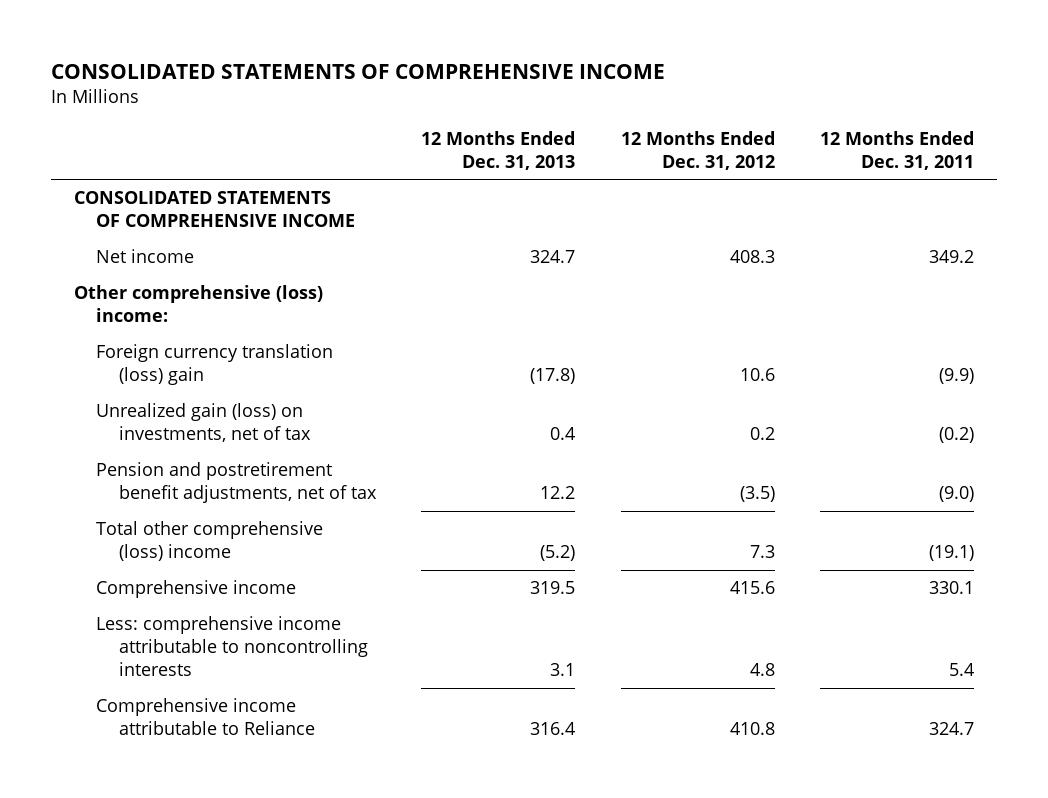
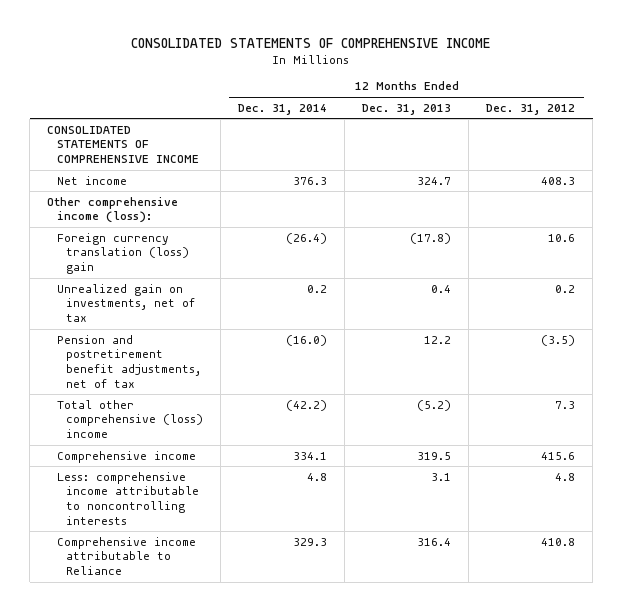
[820,130,975,170] 12 Months Ended Dec. 31, 2011 -> none
none -> [238,103,328,115] Dec. 31, 2014
[74,285,324,323] Other comprehensive (loss) income: -> [47,196,179,224] Other comprehensive income (loss):
[96,403,311,443] Unrealized gain (loss) on investments, net of tax -> [56,283,196,323] Unrealized gain on investments, net of tax

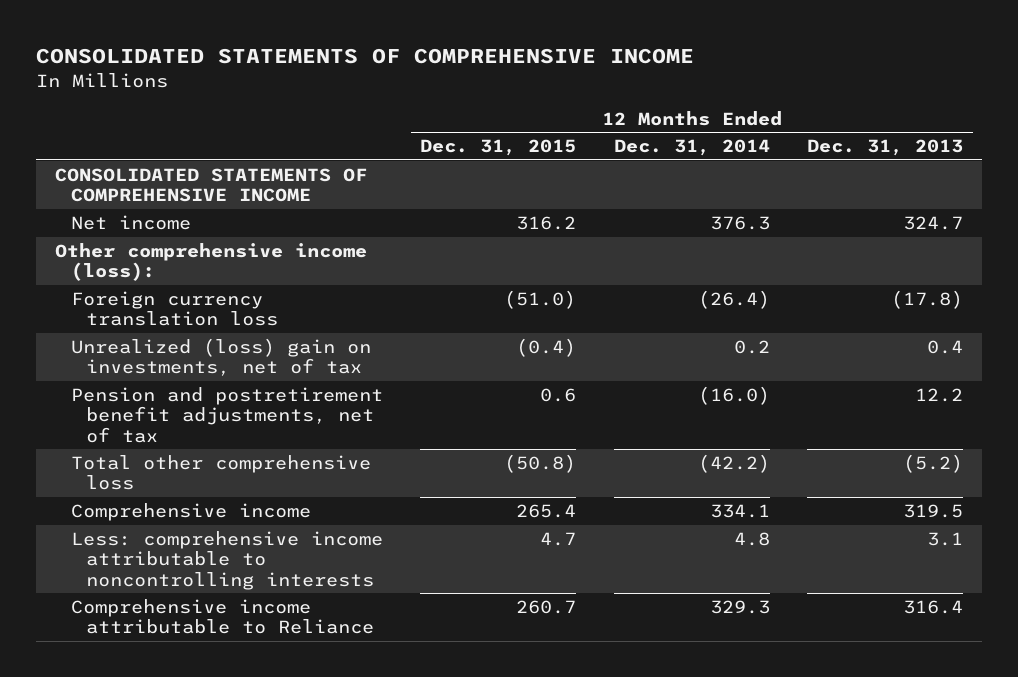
[486,103,576,115] Dec. 31, 2012 -> none
none -> [420,139,577,157] Dec. 31, 2015
[56,232,190,275] Foreign currency translation (loss) gain -> [70,290,279,327] Foreign currency translation loss
[56,283,196,323] Unrealized gain on investments, net of tax -> [70,337,371,377] Unrealized (loss) gain on investments, net of tax
[56,399,204,439] Total other comprehensive (loss) income -> [70,454,371,491] Total other comprehensive loss

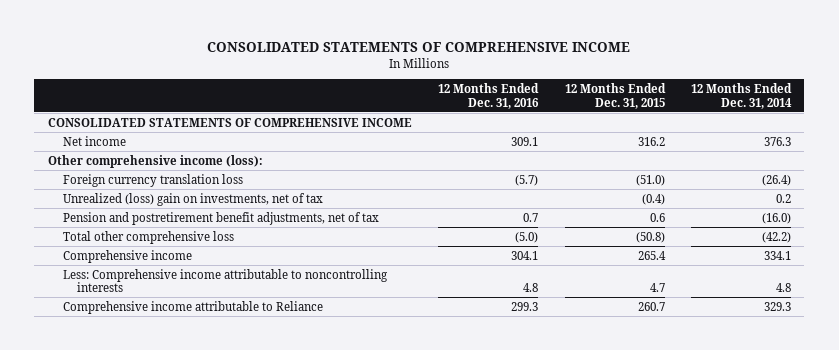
[807,139,964,157] Dec. 31, 2013 -> none
none -> [438,82,540,109] 12 Months Ended Dec. 31, 2016
[70,530,383,590] Less: comprehensive income attributable to noncontrolling interests -> [62,268,388,293] Less: Comprehensive income attributable to noncontrolling interests

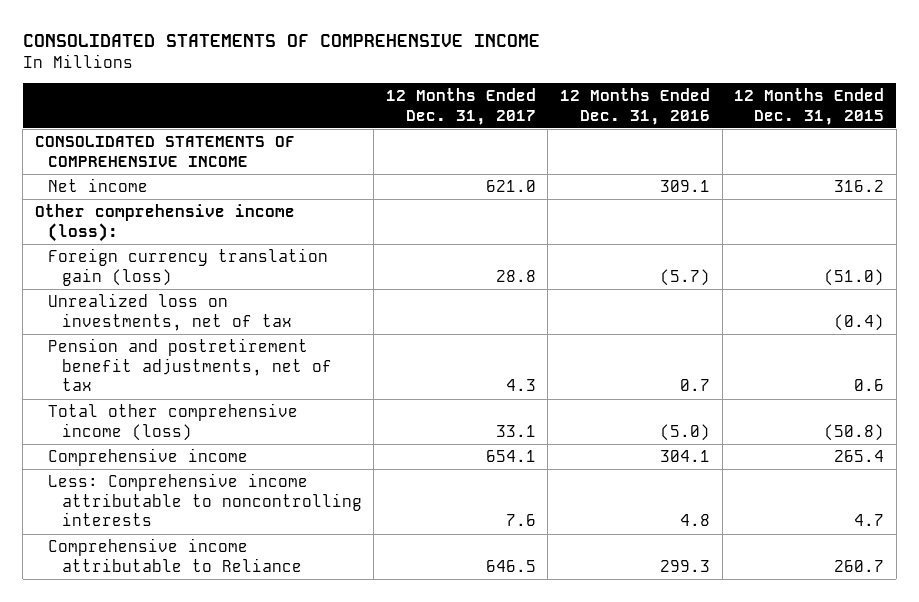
[691,82,793,109] 12 Months Ended Dec. 31, 2014 -> none
none -> [385,88,536,125] 12 Months Ended Dec. 31, 2017
[62,173,243,187] Foreign currency translation loss -> [48,248,329,286] Foreign currency translation gain (loss)
[62,192,323,206] Unrealized (loss) gain on investments, net of tax -> [48,293,292,331] Unrealized loss on investments, net of tax
[62,230,234,244] Total other comprehensive loss -> [48,403,299,441] Total other comprehensive income (loss)

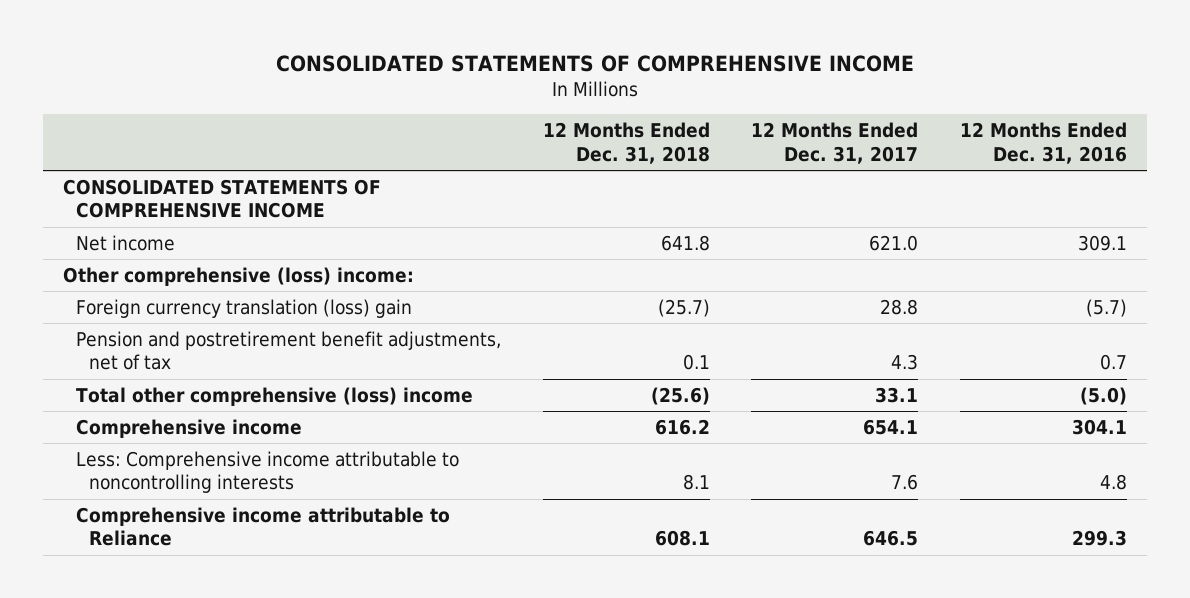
[734,88,885,125] 12 Months Ended Dec. 31, 2015 -> none
none -> [542,122,710,164] 12 Months Ended Dec. 31, 2018
[48,293,292,331] Unrealized loss on investments, net of tax -> none
[34,204,295,242] Other comprehensive income (loss): -> [63,266,415,286] Other comprehensive (loss) income:
[48,248,329,286] Foreign currency translation gain (loss) -> [76,298,413,318] Foreign currency translation (loss) gain
[48,403,299,441] Total other comprehensive income (loss) -> [76,386,474,406] Total other comprehensive (loss) income

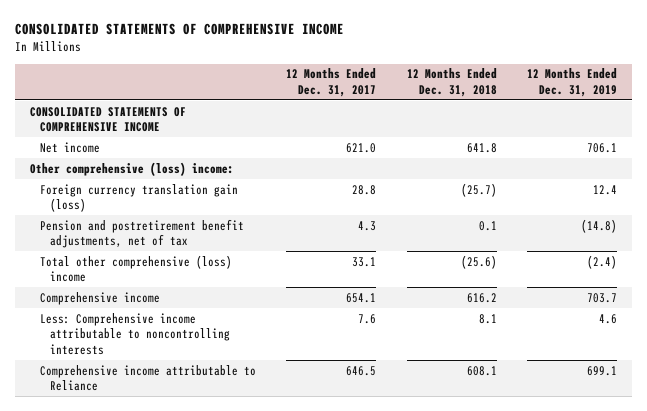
[959,122,1127,164] 12 Months Ended Dec. 31, 2016 -> none
none -> [526,68,617,97] 12 Months Ended Dec. 31, 2019
[76,298,413,318] Foreign currency translation (loss) gain -> [40,183,239,213] Foreign currency translation gain (loss)

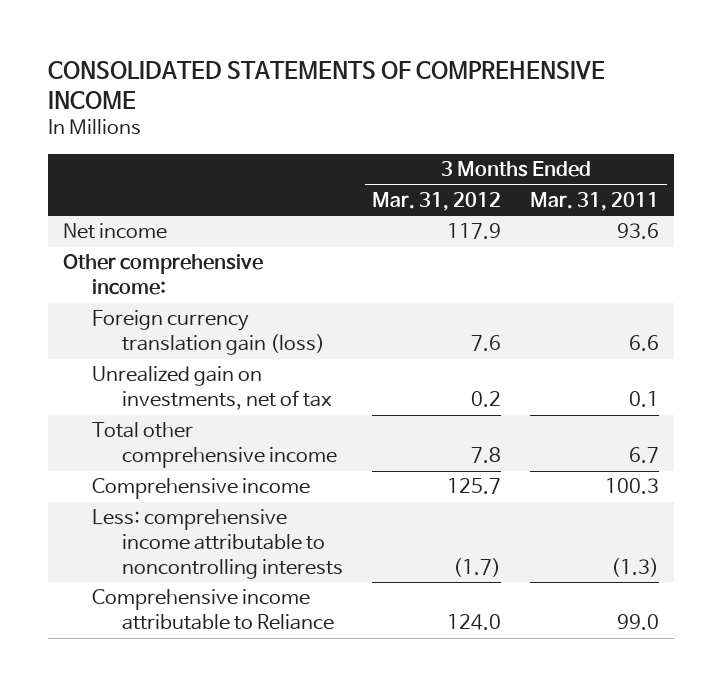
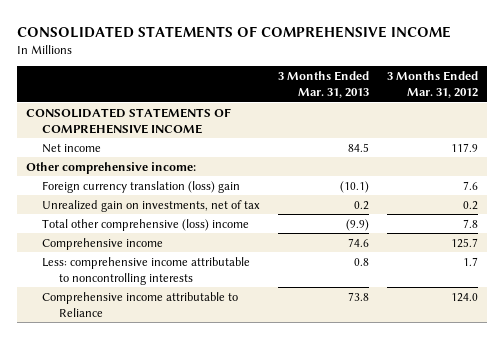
[530,191,660,211] Mar. 31, 2011 -> none
none -> [278,71,370,99] 3 Months Ended Mar. 31, 2013
none -> [25,107,231,134] CONSOLIDATED STATEMENTS OF COMPREHENSIVE INCOME
[92,310,325,356] Foreign currency translation gain (loss) -> [42,180,241,193] Foreign currency translation (loss) gain
[92,422,337,469] Total other comprehensive income -> [42,218,250,231] Total other comprehensive (loss) income
[452,557,501,577] (1.7) -> [462,256,478,266] 1.7

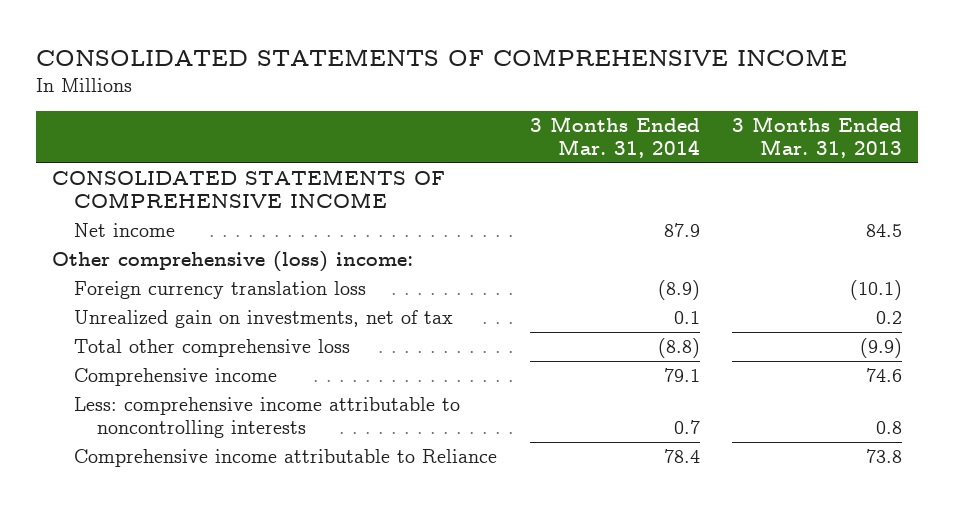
[386,71,478,99] 3 Months Ended Mar. 31, 2012 -> none
none -> [529,116,700,159] 3 Months Ended Mar. 31, 2014
[25,161,196,174] Other comprehensive income: -> [51,250,413,272] Other comprehensive (loss) income:
[42,180,241,193] Foreign currency translation (loss) gain -> [74,280,367,299] Foreign currency translation loss
[42,218,250,231] Total other comprehensive (loss) income -> [74,338,351,357] Total other comprehensive loss

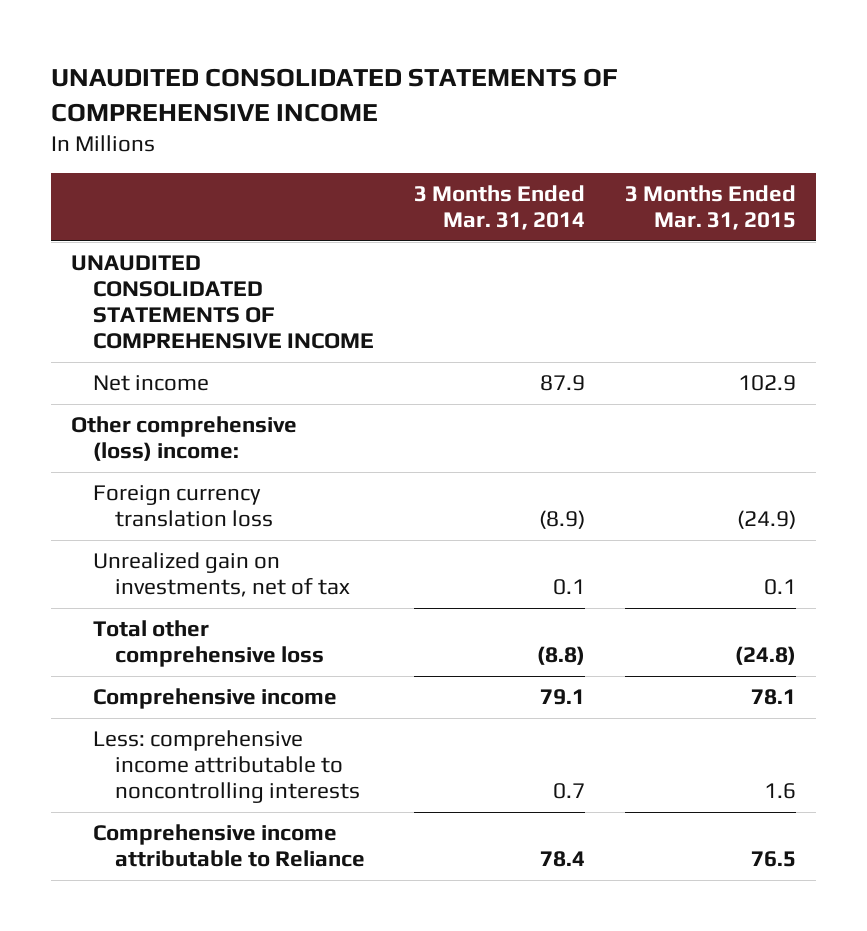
[35,48,847,66] CONSOLIDATED STATEMENTS OF COMPREHENSIVE INCOME -> [51,67,619,122] UNAUDITED CONSOLIDATED STATEMENTS OF COMPREHENSIVE INCOME
[731,116,902,159] 3 Months Ended Mar. 31, 2013 -> none
none -> [624,185,796,231] 3 Months Ended Mar. 31, 2015
[51,168,445,208] CONSOLIDATED STATEMENTS OF COMPREHENSIVE INCOME -> [71,255,374,350] UNAUDITED CONSOLIDATED STATEMENTS OF COMPREHENSIVE INCOME

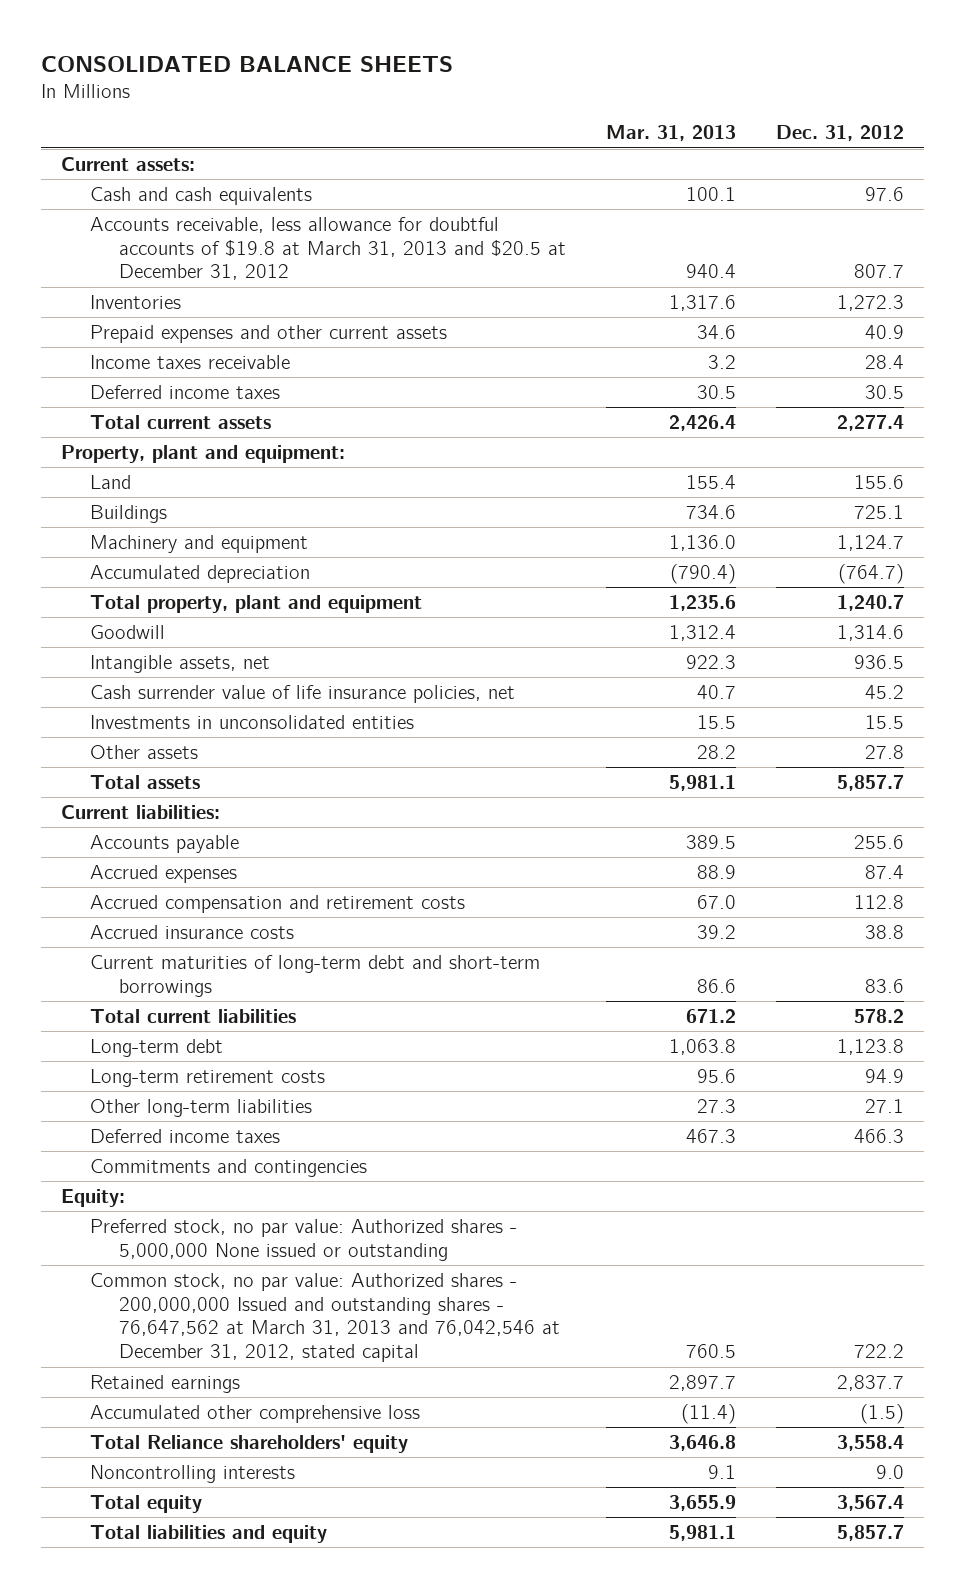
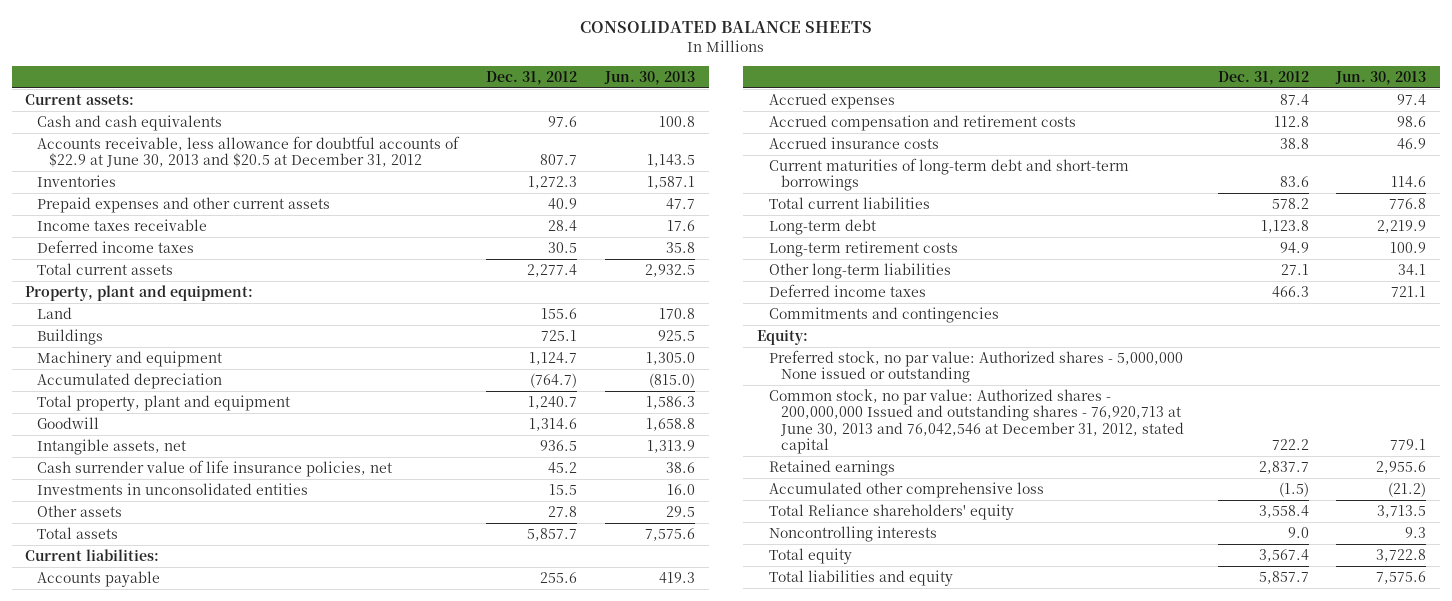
[606,125,737,142] Mar. 31, 2013 -> none
none -> [603,70,695,85] Jun. 30, 2013
[90,216,567,281] Accounts receivable, less allowance for doubtful accounts of $19.8 at March 31, 2013 and $20.5 at December 31, 2012 -> [37,135,461,168] Accounts receivable, less allowance for doubtful accounts of $22.9 at June 30, 2013 and $20.5 at December 31, 2012
[90,1272,561,1363] Common stock, no par value: Authorized shares - 200,000,000 Issued and outstanding shares - 76,647,562 at March 31, 2013 and 76,042,546 at December 31, 2012, stated capital -> [768,388,1184,454] Common stock, no par value: Authorized shares - 200,000,000 Issued and outstanding shares - 76,920,713 at June 30, 2013 and 76,042,546 at December 31, 2012, stated capital

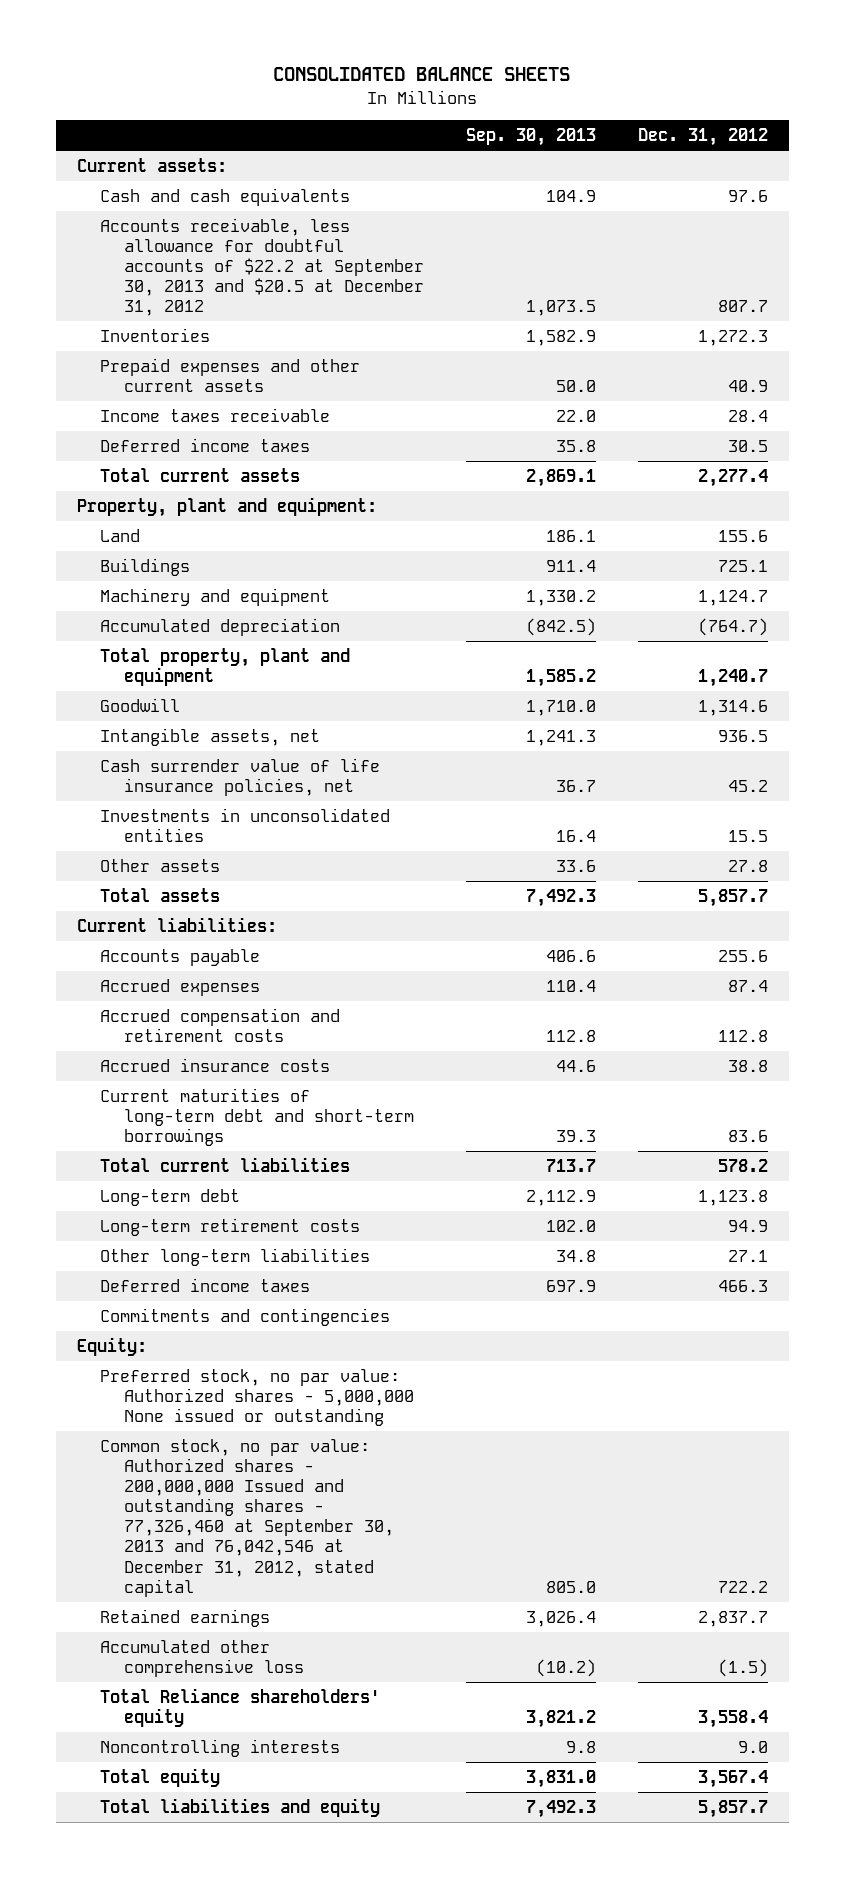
[603,70,695,85] Jun. 30, 2013 -> none
none -> [465,127,596,146] Sep. 30, 2013
[37,135,461,168] Accounts receivable, less allowance for doubtful accounts of $22.9 at June 30, 2013 and $20.5 at December 31, 2012 -> [100,217,424,317] Accounts receivable, less allowance for doubtful accounts of $22.2 at September 30, 2013 and $20.5 at December 31, 2012
[768,388,1184,454] Common stock, no par value: Authorized shares - 200,000,000 Issued and outstanding shares - 76,920,713 at June 30, 2013 and 76,042,546 at December 31, 2012, stated capital -> [100,1438,394,1597] Common stock, no par value: Authorized shares - 200,000,000 Issued and outstanding shares - 77,326,460 at September 30, 2013 and 76,042,546 at December 31, 2012, stated capital

